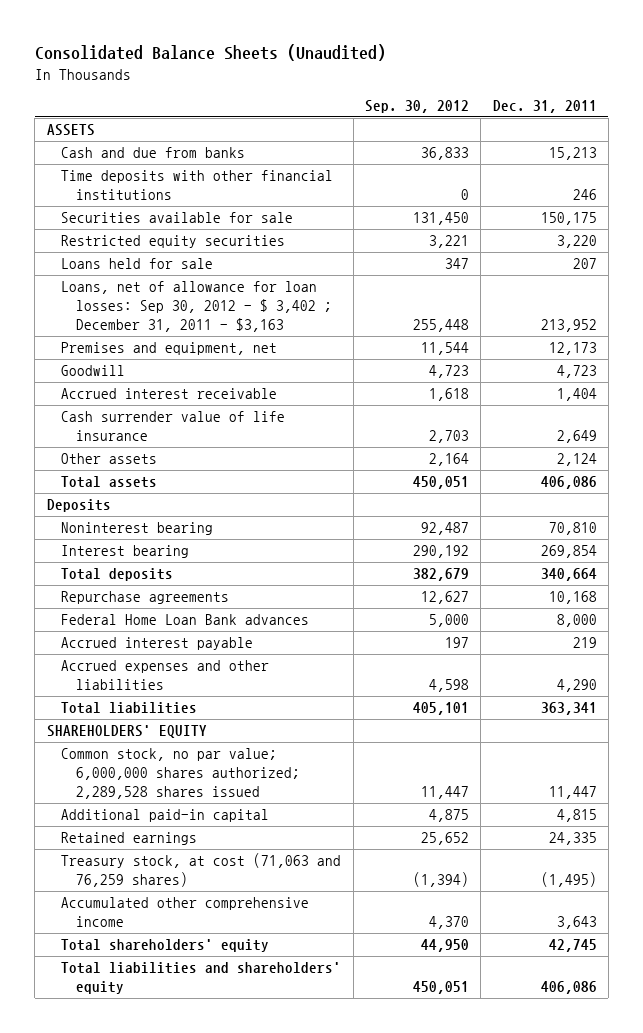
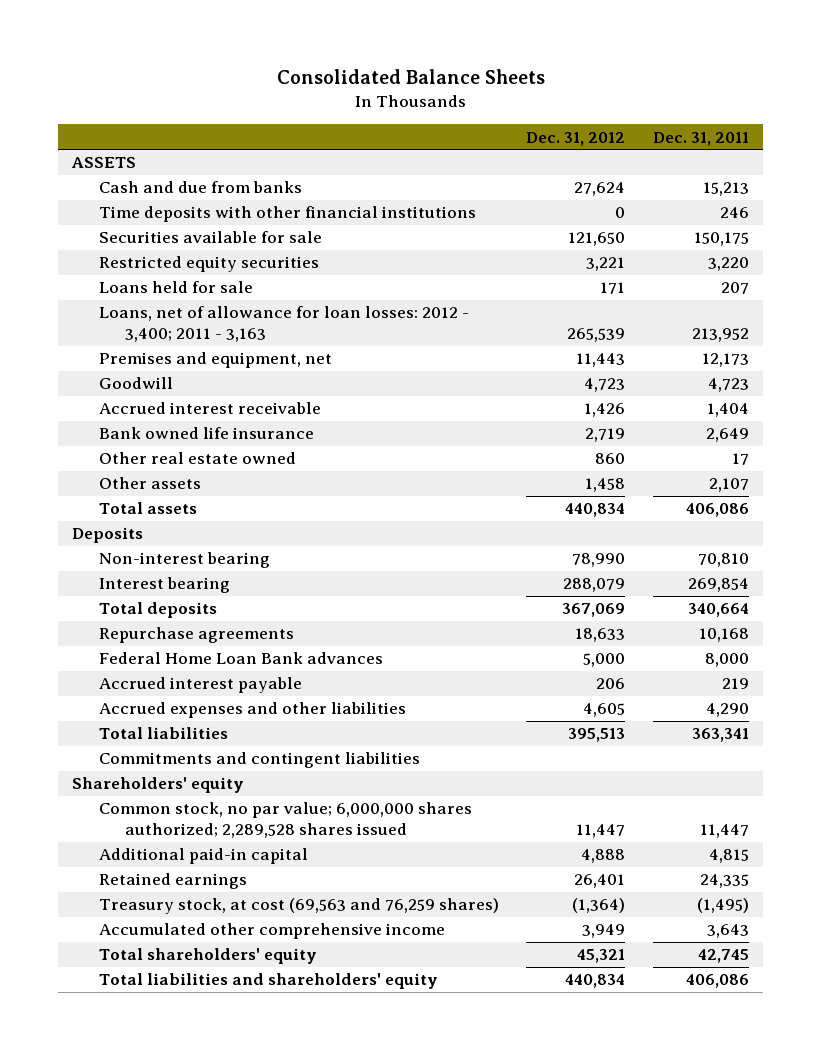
[34,44,386,62] Consolidated Balance Sheets (Unaudited) -> [276,69,545,85] Consolidated Balance Sheets
[365,100,470,114] Sep. 30, 2012 -> none
none -> [526,131,626,146] Dec. 31, 2012
[61,281,333,333] Loans, net of allowance for loan losses: Sep 30, 2012 - $ 3,402 ; December 31, 2011 - $3,163 -> [98,306,469,343] Loans, net of allowance for loan losses: 2012 - 3,400; 2011 - 3,163
[61,411,286,442] Cash surrender value of life insurance -> [98,427,314,440] Bank owned life insurance
none -> [98,452,296,465] Other real estate owned
[556,453,597,467] 2,124 -> [709,478,750,493] 2,107
[61,522,214,536] Noninterest bearing -> [98,552,270,569] Non-interest bearing
none -> [98,752,420,769] Commitments and contingent liabilities
[46,725,207,739] SHAREHOLDERS' EQUITY -> [72,777,245,794] Shareholders' equity
[61,853,342,888] Treasury stock, at cost (71,063 and 76,259 shares) -> [98,898,499,915] Treasury stock, at cost (69,563 and 76,259 shares)

